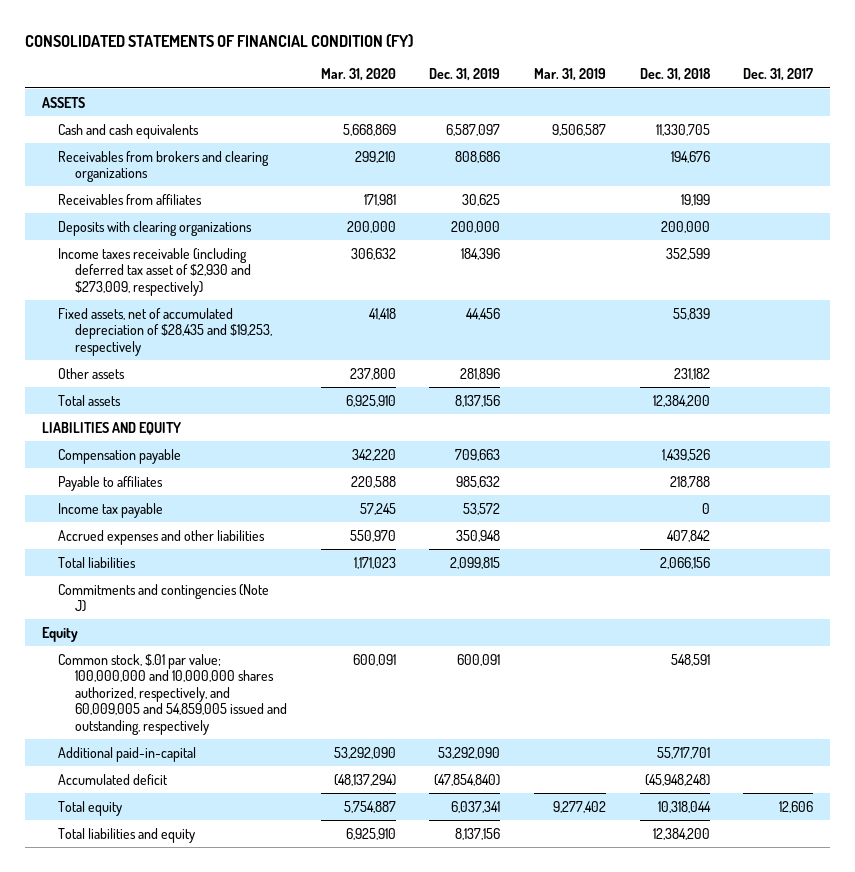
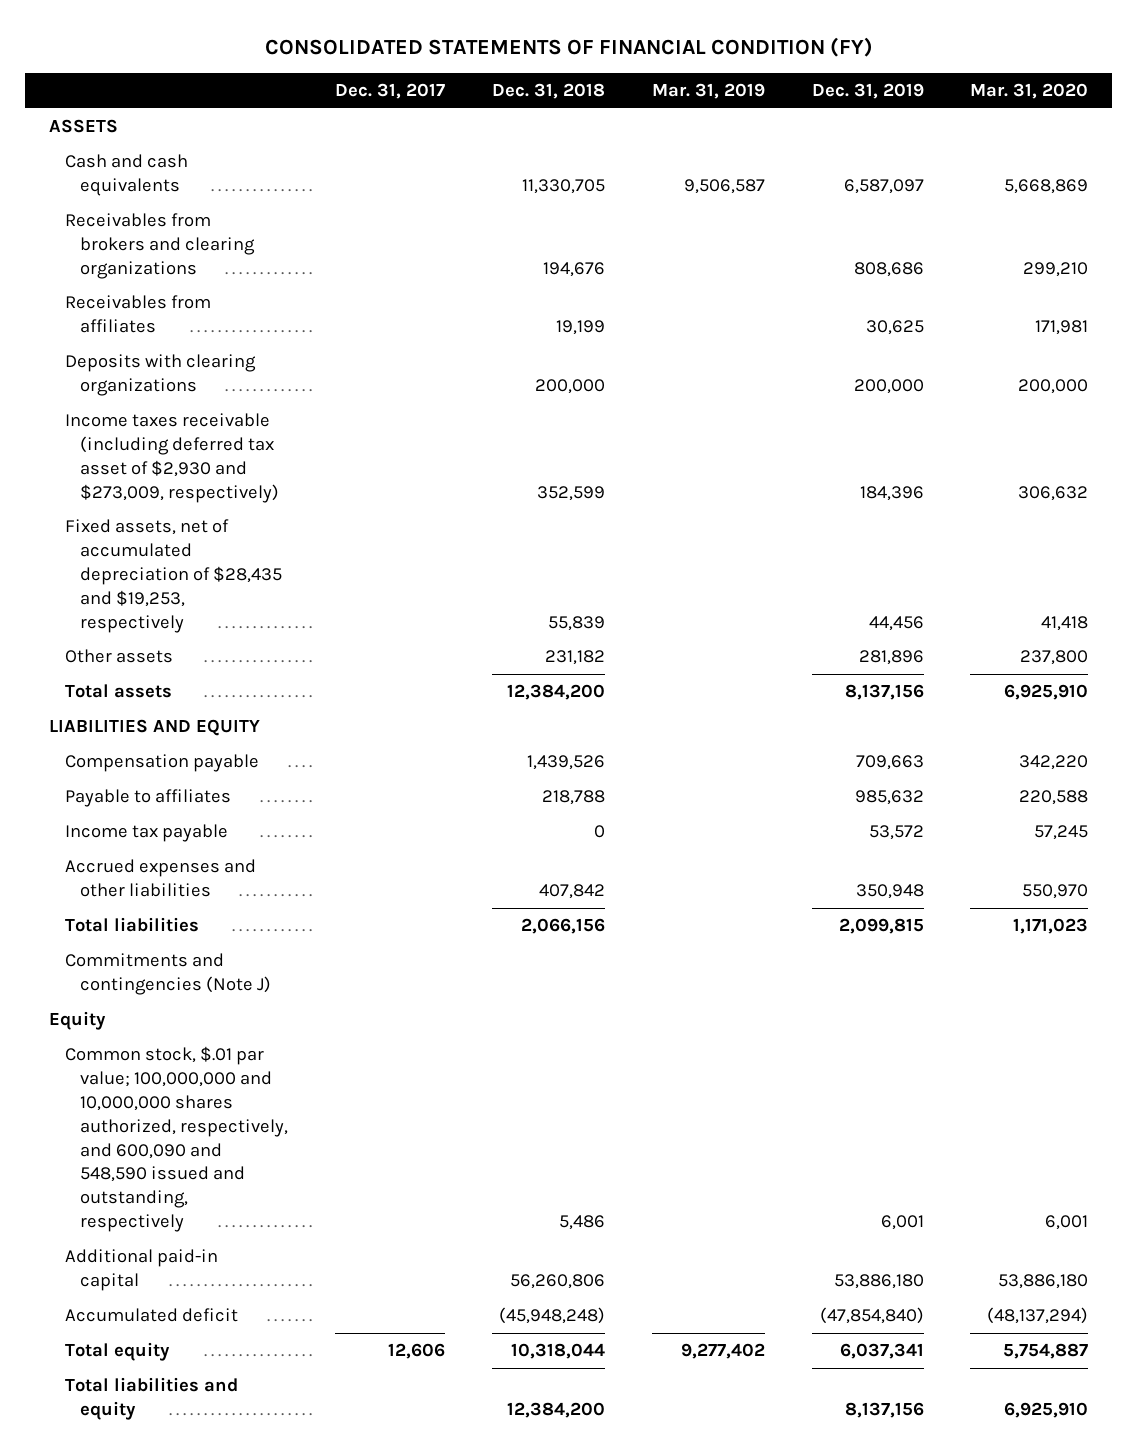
[58,653,288,735] Common stock, $.01 par value; 100,000,000 and 10,000,000 shares authorized, respectively, and 60,009,005 and 54,859,005 issued and outstanding, respectively -> [64,1046,289,1233] Common stock, $.01 par value; 100,000,000 and 10,000,000 shares authorized, respectively, and 600,090 and 548,590 issued and outstanding, respectively
[352,653,396,666] 600,091 -> [1045,1215,1089,1231] 6,001
[457,653,501,666] 600,091 -> [880,1215,924,1231] 6,001
[670,653,710,666] 548,591 -> [558,1215,605,1231] 5,486
[58,746,197,762] Additional paid-in-capital -> [64,1249,218,1292] Additional paid-in capital
[333,746,396,759] 53,292,090 -> [998,1274,1089,1290] 53,886,180
[438,746,501,759] 53,292,090 -> [833,1274,924,1290] 53,886,180
[656,746,710,759] 55,717,701 -> [509,1274,605,1290] 56,260,806

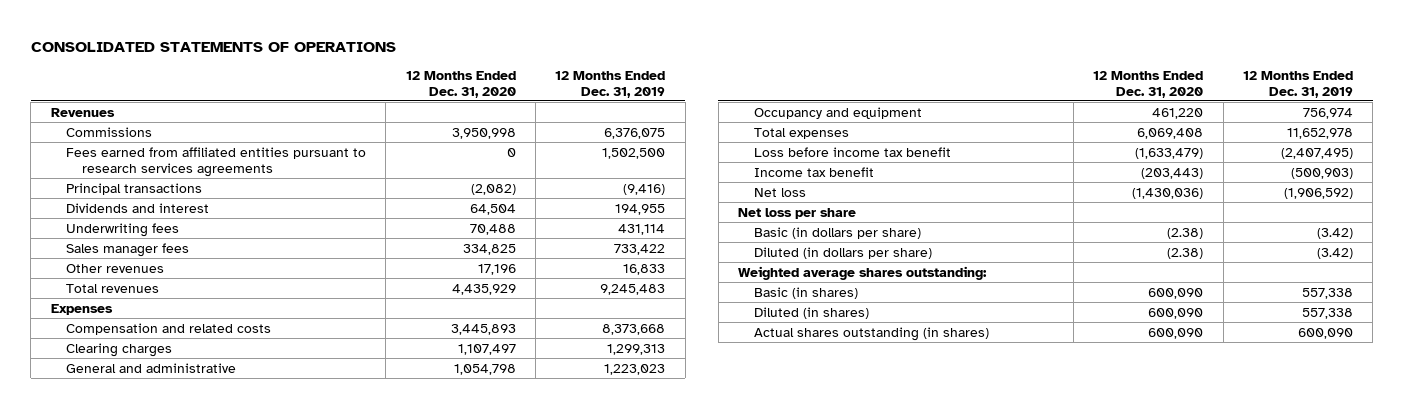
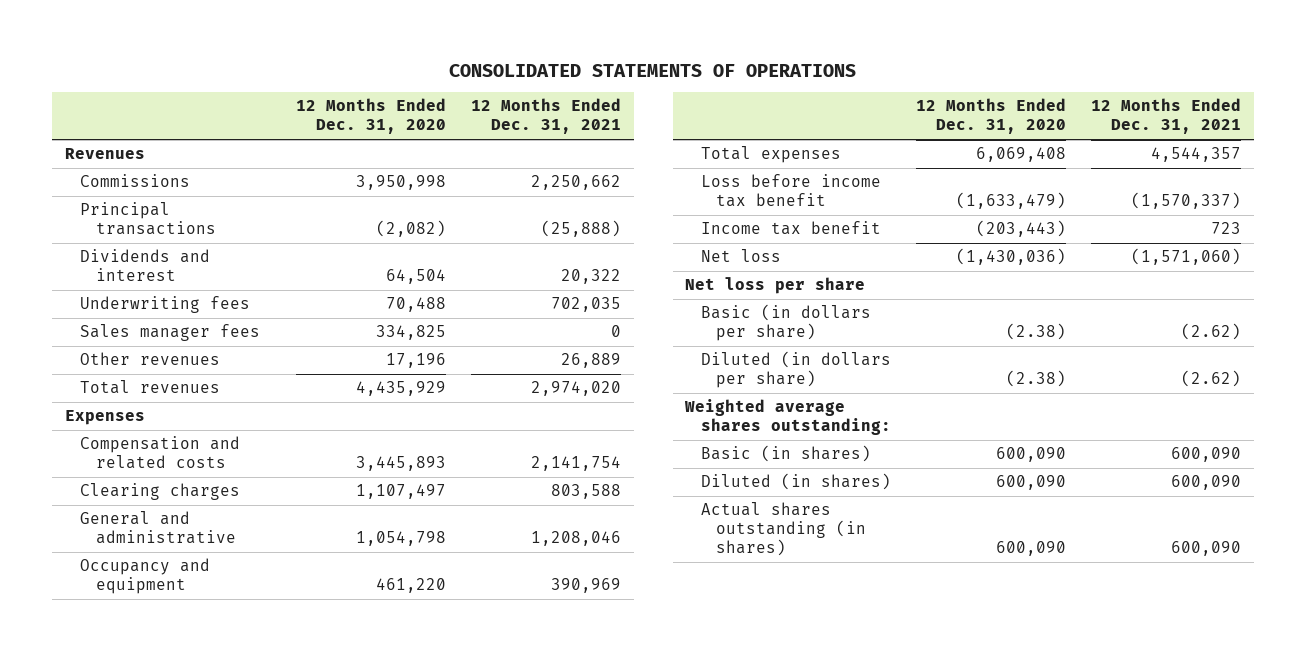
[555,70,666,98] 12 Months Ended Dec. 31, 2019 -> none
none -> [471,98,622,135] 12 Months Ended Dec. 31, 2021
[66,146,367,177] Fees earned from affiliated entities pursuant to research services agreements -> none

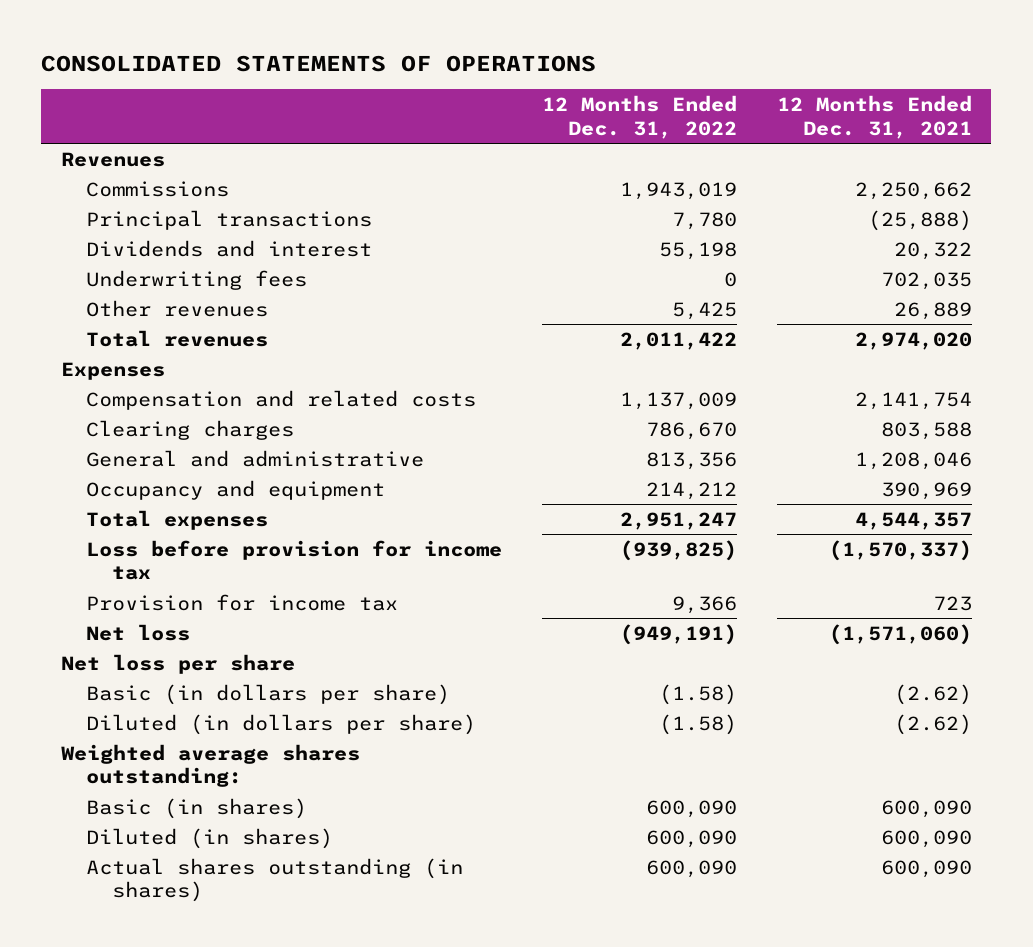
[295,98,446,135] 12 Months Ended Dec. 31, 2020 -> none
none -> [541,95,737,139] 12 Months Ended Dec. 31, 2022
[80,324,261,342] Sales manager fees -> none
[700,174,881,208] Loss before income tax benefit -> [86,539,503,581] Loss before provision for income tax
[700,221,881,236] Income tax benefit -> [86,593,399,611] Provision for income tax

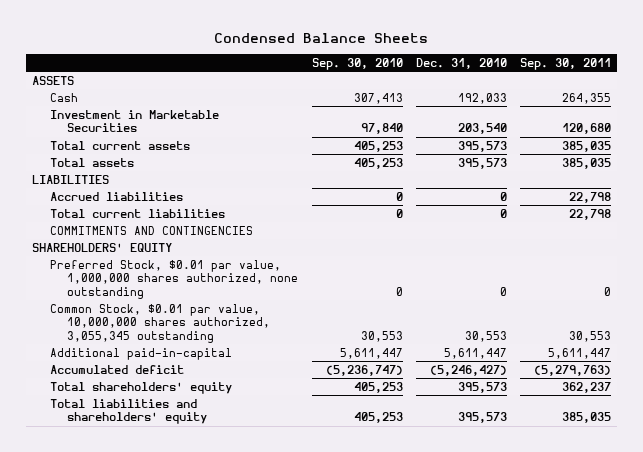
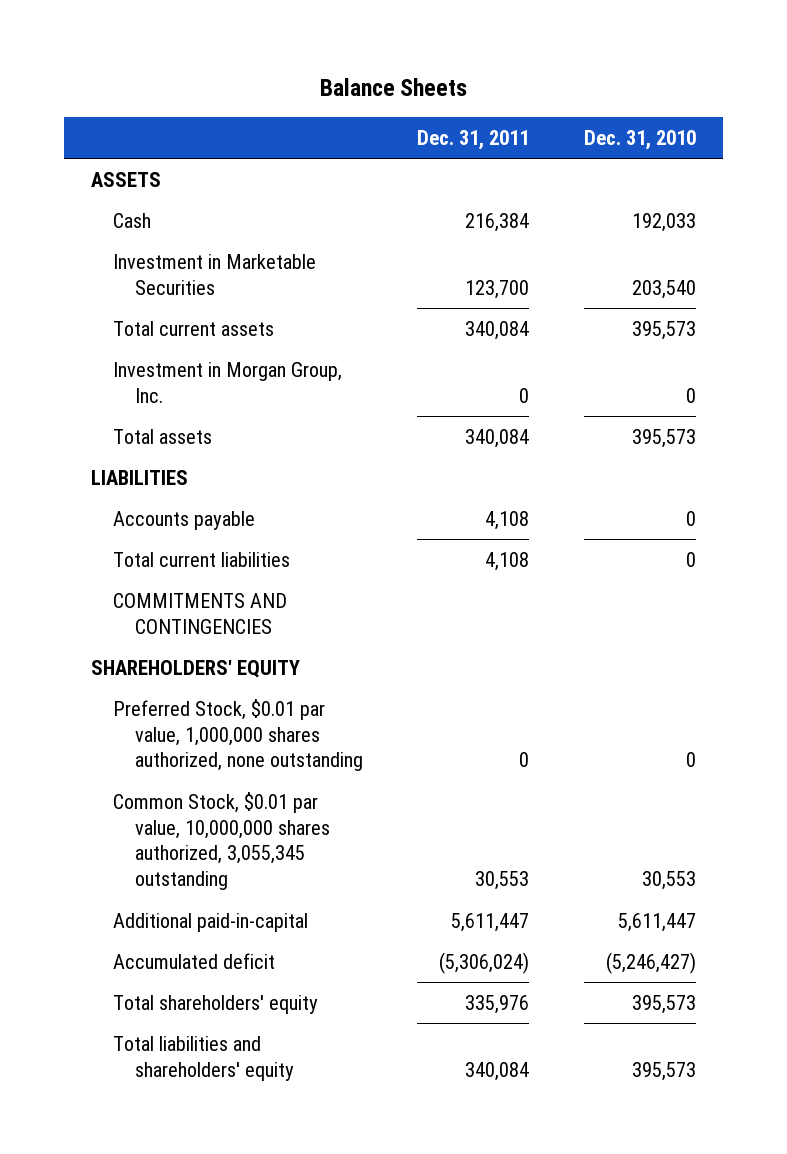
[214,33,429,44] Condensed Balance Sheets -> [319,78,467,97] Balance Sheets
[311,58,403,71] Sep. 30, 2010 -> none
[519,58,611,71] Sep. 30, 2011 -> none
none -> [417,129,530,150] Dec. 31, 2011
none -> [113,361,343,403] Investment in Morgan Group, Inc.
[49,191,183,201] Accrued liabilities -> none
none -> [113,510,256,530] Accounts payable

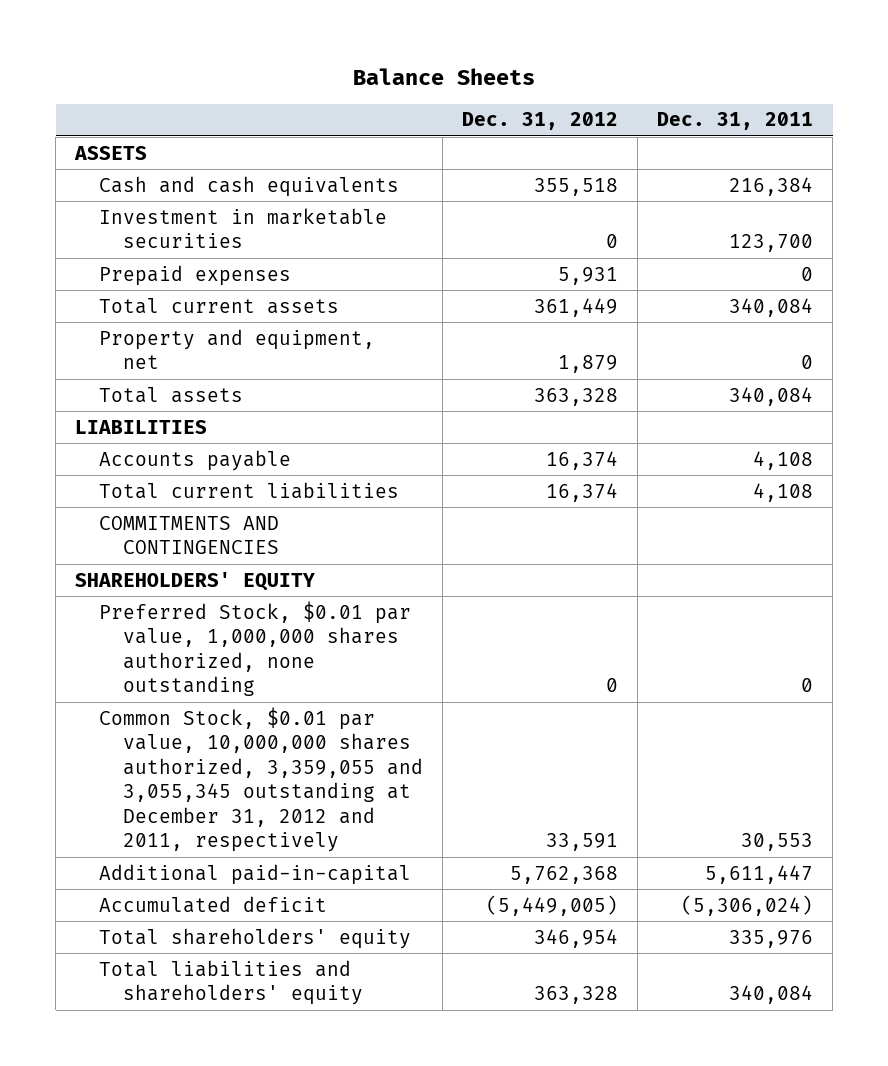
[583,129,696,150] Dec. 31, 2010 -> none
none -> [462,112,619,131] Dec. 31, 2012
[113,212,152,228] Cash -> [99,175,400,197] Cash and cash equivalents
[113,253,317,295] Investment in Marketable Securities -> [99,207,388,249] Investment in marketable securities
none -> [99,264,292,286] Prepaid expenses
[113,361,343,403] Investment in Morgan Group, Inc. -> none
none -> [99,328,376,370] Property and equipment, net
[113,791,330,891] Common Stock, $0.01 par value, 10,000,000 shares authorized, 3,055,345 outstanding -> [99,706,424,853] Common Stock, $0.01 par value, 10,000,000 shares authorized, 3,359,055 and 3,055,345 outstanding at December 31, 2012 and 2011, respectively

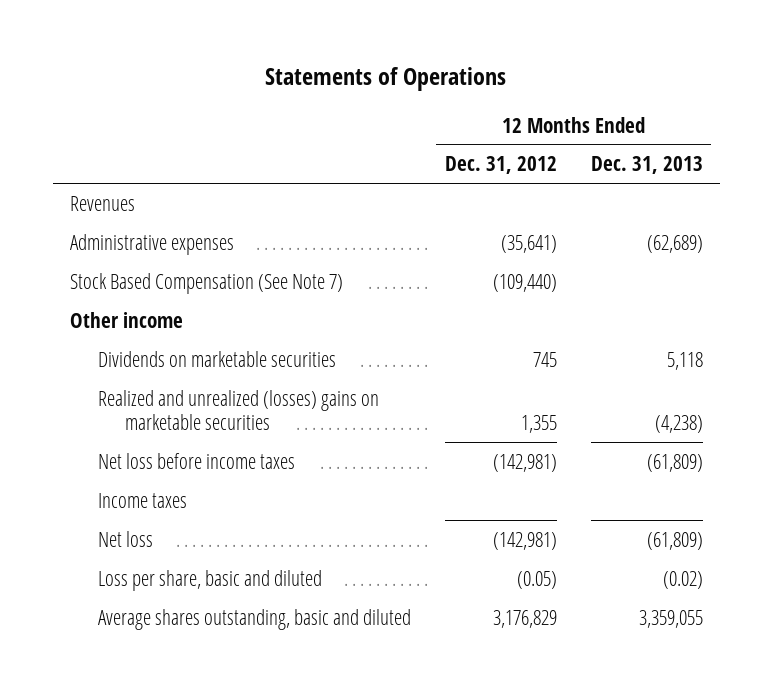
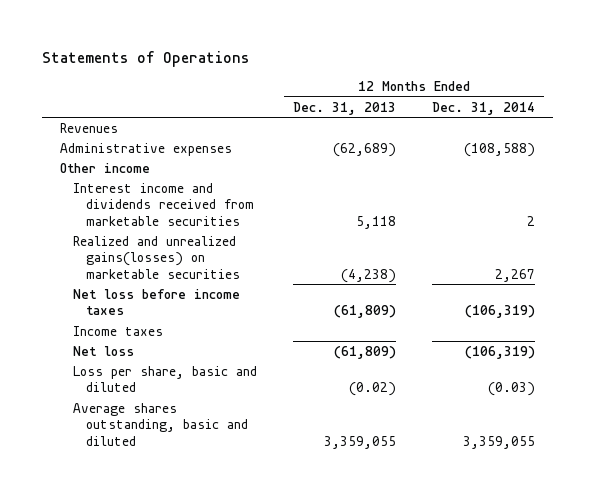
[444,156,557,175] Dec. 31, 2012 -> none
none -> [431,101,535,115] Dec. 31, 2014
[70,272,344,294] Stock Based Compensation (See Note 7) -> none
[97,350,336,367] Dividends on marketable securities -> [73,182,255,226] Interest income and dividends received from marketable securities
[97,389,379,430] Realized and unrealized (losses) gains on marketable securities -> [73,235,241,279] Realized and unrealized gains(losses) on marketable securities

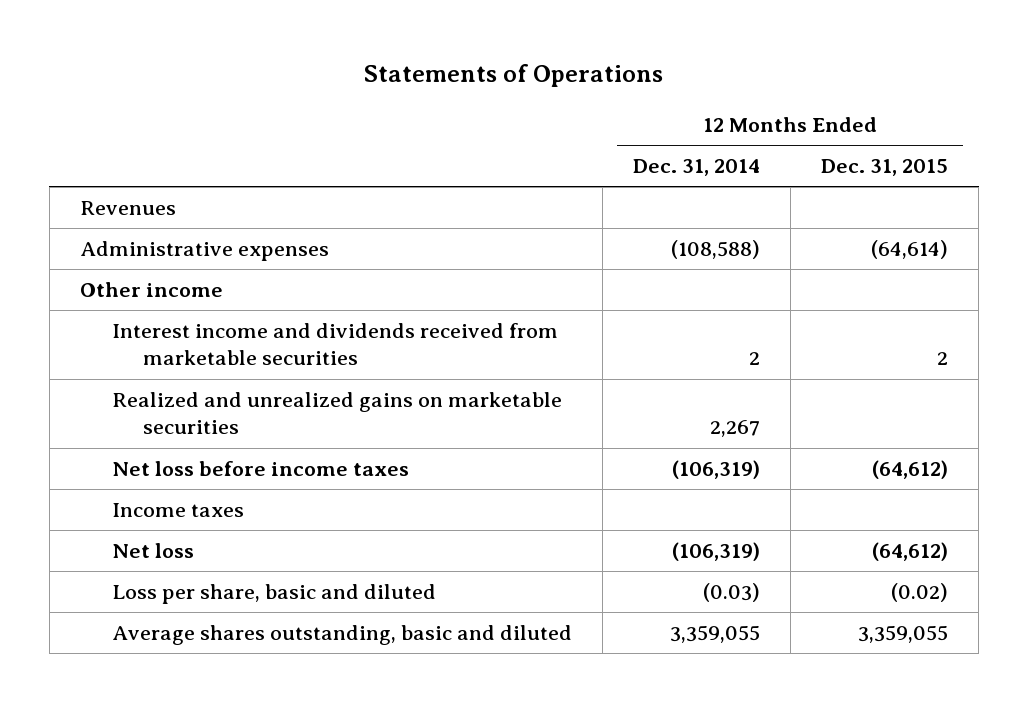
[292,101,396,115] Dec. 31, 2013 -> none
none -> [820,159,948,177] Dec. 31, 2015
[73,235,241,279] Realized and unrealized gains(losses) on marketable securities -> [111,392,562,435] Realized and unrealized gains on marketable securities

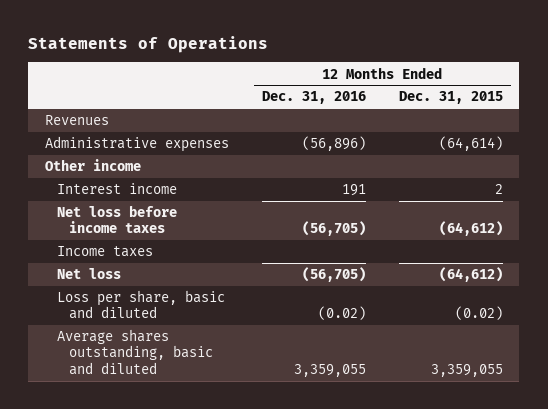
[632,159,760,177] Dec. 31, 2014 -> none
none -> [261,91,366,105] Dec. 31, 2016
[111,323,558,366] Interest income and dividends received from marketable securities -> none
[111,392,562,435] Realized and unrealized gains on marketable securities -> none
none -> [56,183,177,195] Interest income

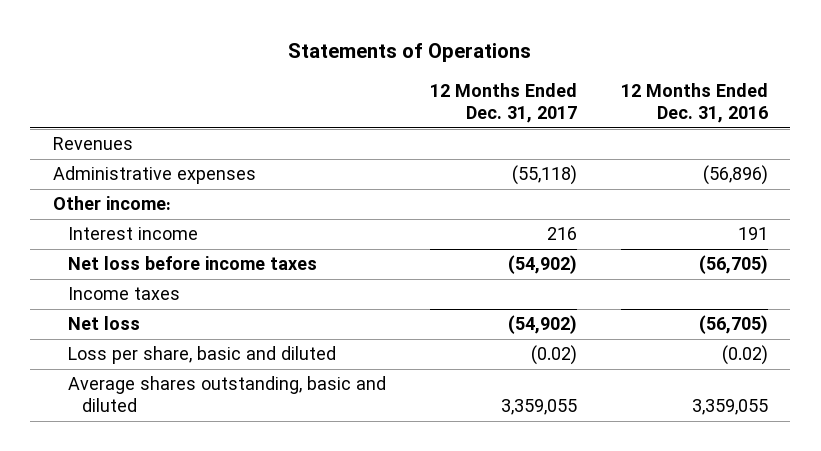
[398,91,503,105] Dec. 31, 2015 -> none
none -> [429,83,577,124] 12 Months Ended Dec. 31, 2017
[44,159,141,172] Other income -> [52,196,171,211] Other income:

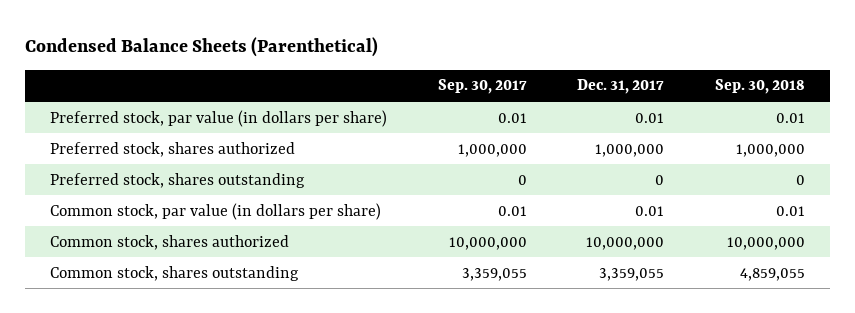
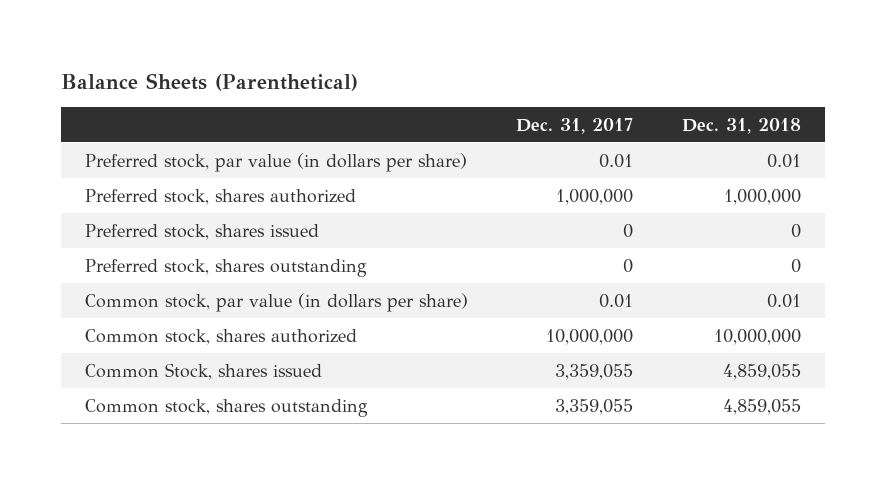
[24,37,378,58] Condensed Balance Sheets (Parenthetical) -> [60,73,358,92] Balance Sheets (Parenthetical)
[437,79,527,95] Sep. 30, 2017 -> none
[715,79,806,95] Sep. 30, 2018 -> none
none -> [681,117,801,134] Dec. 31, 2018
none -> [84,223,319,240] Preferred stock, shares issued
none -> [84,362,322,380] Common Stock, shares issued

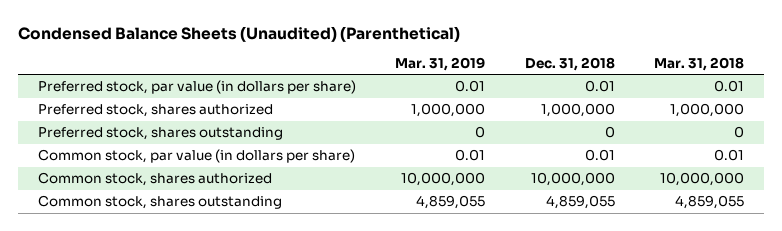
[60,73,358,92] Balance Sheets (Parenthetical) -> [17,25,460,42] Condensed Balance Sheets (Unaudited) (Parenthetical)
[516,117,634,134] Dec. 31, 2017 -> none
none -> [395,56,486,71] Mar. 31, 2019
none -> [654,56,745,71] Mar. 31, 2018
[84,223,319,240] Preferred stock, shares issued -> none
[84,362,322,380] Common Stock, shares issued -> none

